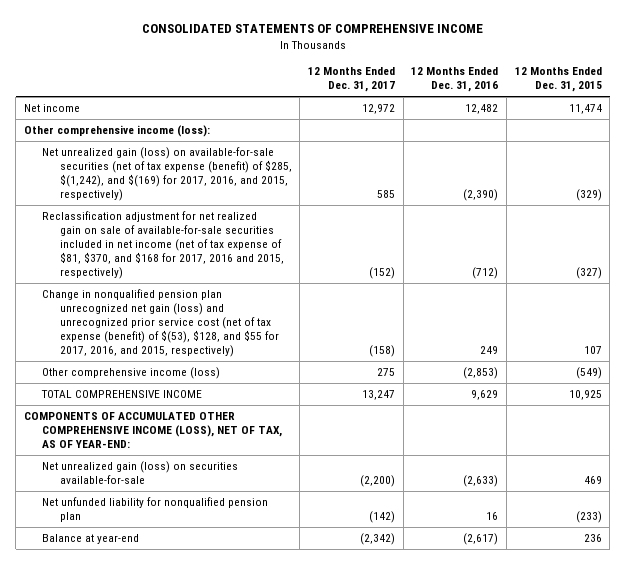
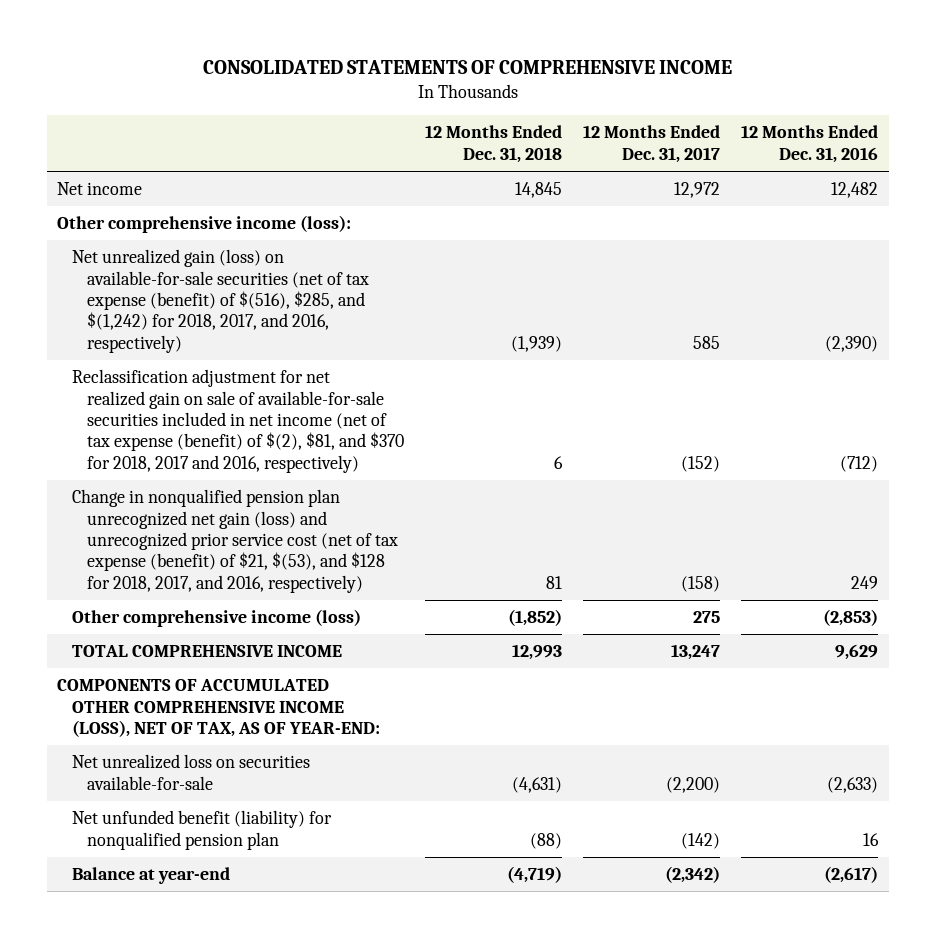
[514,67,602,93] 12 Months Ended Dec. 31, 2015 -> none
none -> [425,125,563,163] 12 Months Ended Dec. 31, 2018
[41,147,292,201] Net unrealized gain (loss) on available-for-sale securities (net of tax expense (benefit) of $285, $(1,242), and $(169) for 2017, 2016, and 2015, respectively) -> [72,249,370,353] Net unrealized gain (loss) on available-for-sale securities (net of tax expense (benefit) of $(516), $285, and $(1,242) for 2018, 2017, and 2016, respectively)
[41,211,284,279] Reclassification adjustment for net realized gain on sale of available-for-sale securities included in net income (net of tax expense of $81, $370, and $168 for 2017, 2016 and 2015, respectively) -> [72,369,405,473] Reclassification adjustment for net realized gain on sale of available-for-sale securities included in net income (net of tax expense (benefit) of $(2), $81, and $370 for 2018, 2017 and 2016, respectively)
[41,289,279,357] Change in nonqualified pension plan unrecognized net gain (loss) and unrecognized prior service cost (net of tax expense (benefit) of $(53), $128, and $55 for 2017, 2016, and 2015, respectively) -> [72,489,399,593] Change in nonqualified pension plan unrecognized net gain (loss) and unrecognized prior service cost (net of tax expense (benefit) of $21, $(53), and $128 for 2018, 2017, and 2016, respectively)
[41,461,238,485] Net unrealized gain (loss) on securities available-for-sale -> [72,754,311,790] Net unrealized loss on securities available-for-sale
[41,497,268,523] Net unfunded liability for nonqualified pension plan -> [72,810,333,850] Net unfunded benefit (liability) for nonqualified pension plan

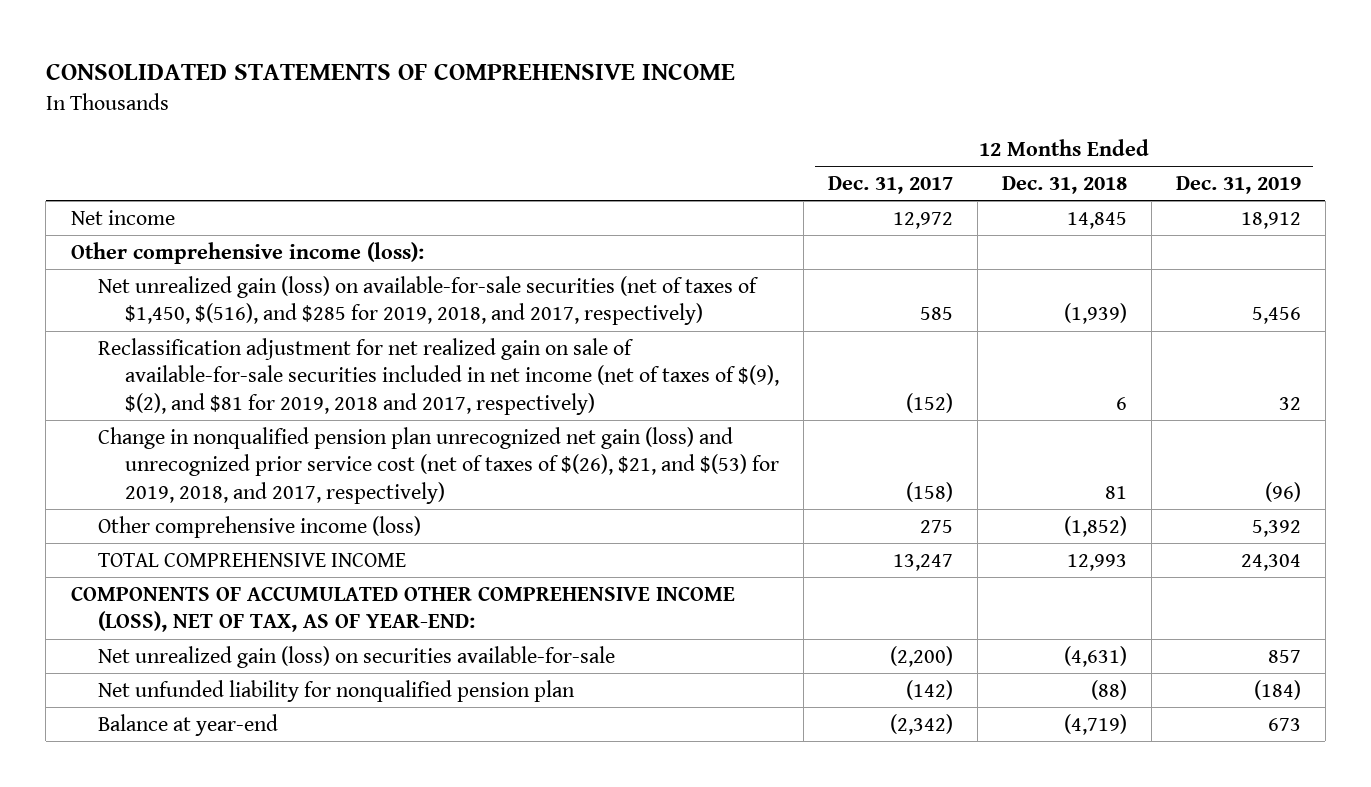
[741,125,879,163] 12 Months Ended Dec. 31, 2016 -> none
none -> [1175,176,1301,195] Dec. 31, 2019
[72,249,370,353] Net unrealized gain (loss) on available-for-sale securities (net of tax expense (benefit) of $(516), $285, and $(1,242) for 2018, 2017, and 2016, respectively) -> [97,275,759,326] Net unrealized gain (loss) on available-for-sale securities (net of taxes of $1,450, $(516), and $285 for 2019, 2018, and 2017, respectively)
[72,369,405,473] Reclassification adjustment for net realized gain on sale of available-for-sale securities included in net income (net of tax expense (benefit) of $(2), $81, and $370 for 2018, 2017 and 2016, respectively) -> [97,337,779,416] Reclassification adjustment for net realized gain on sale of available-for-sale securities included in net income (net of taxes of $(9), $(2), and $81 for 2019, 2018 and 2017, respectively)
[72,489,399,593] Change in nonqualified pension plan unrecognized net gain (loss) and unrecognized prior service cost (net of tax expense (benefit) of $21, $(53), and $128 for 2018, 2017, and 2016, respectively) -> [97,426,779,505] Change in nonqualified pension plan unrecognized net gain (loss) and unrecognized prior service cost (net of taxes of $(26), $21, and $(53) for 2019, 2018, and 2017, respectively)
[72,754,311,790] Net unrealized loss on securities available-for-sale -> [97,645,615,668] Net unrealized gain (loss) on securities available-for-sale
[72,810,333,850] Net unfunded benefit (liability) for nonqualified pension plan -> [97,679,575,702] Net unfunded liability for nonqualified pension plan

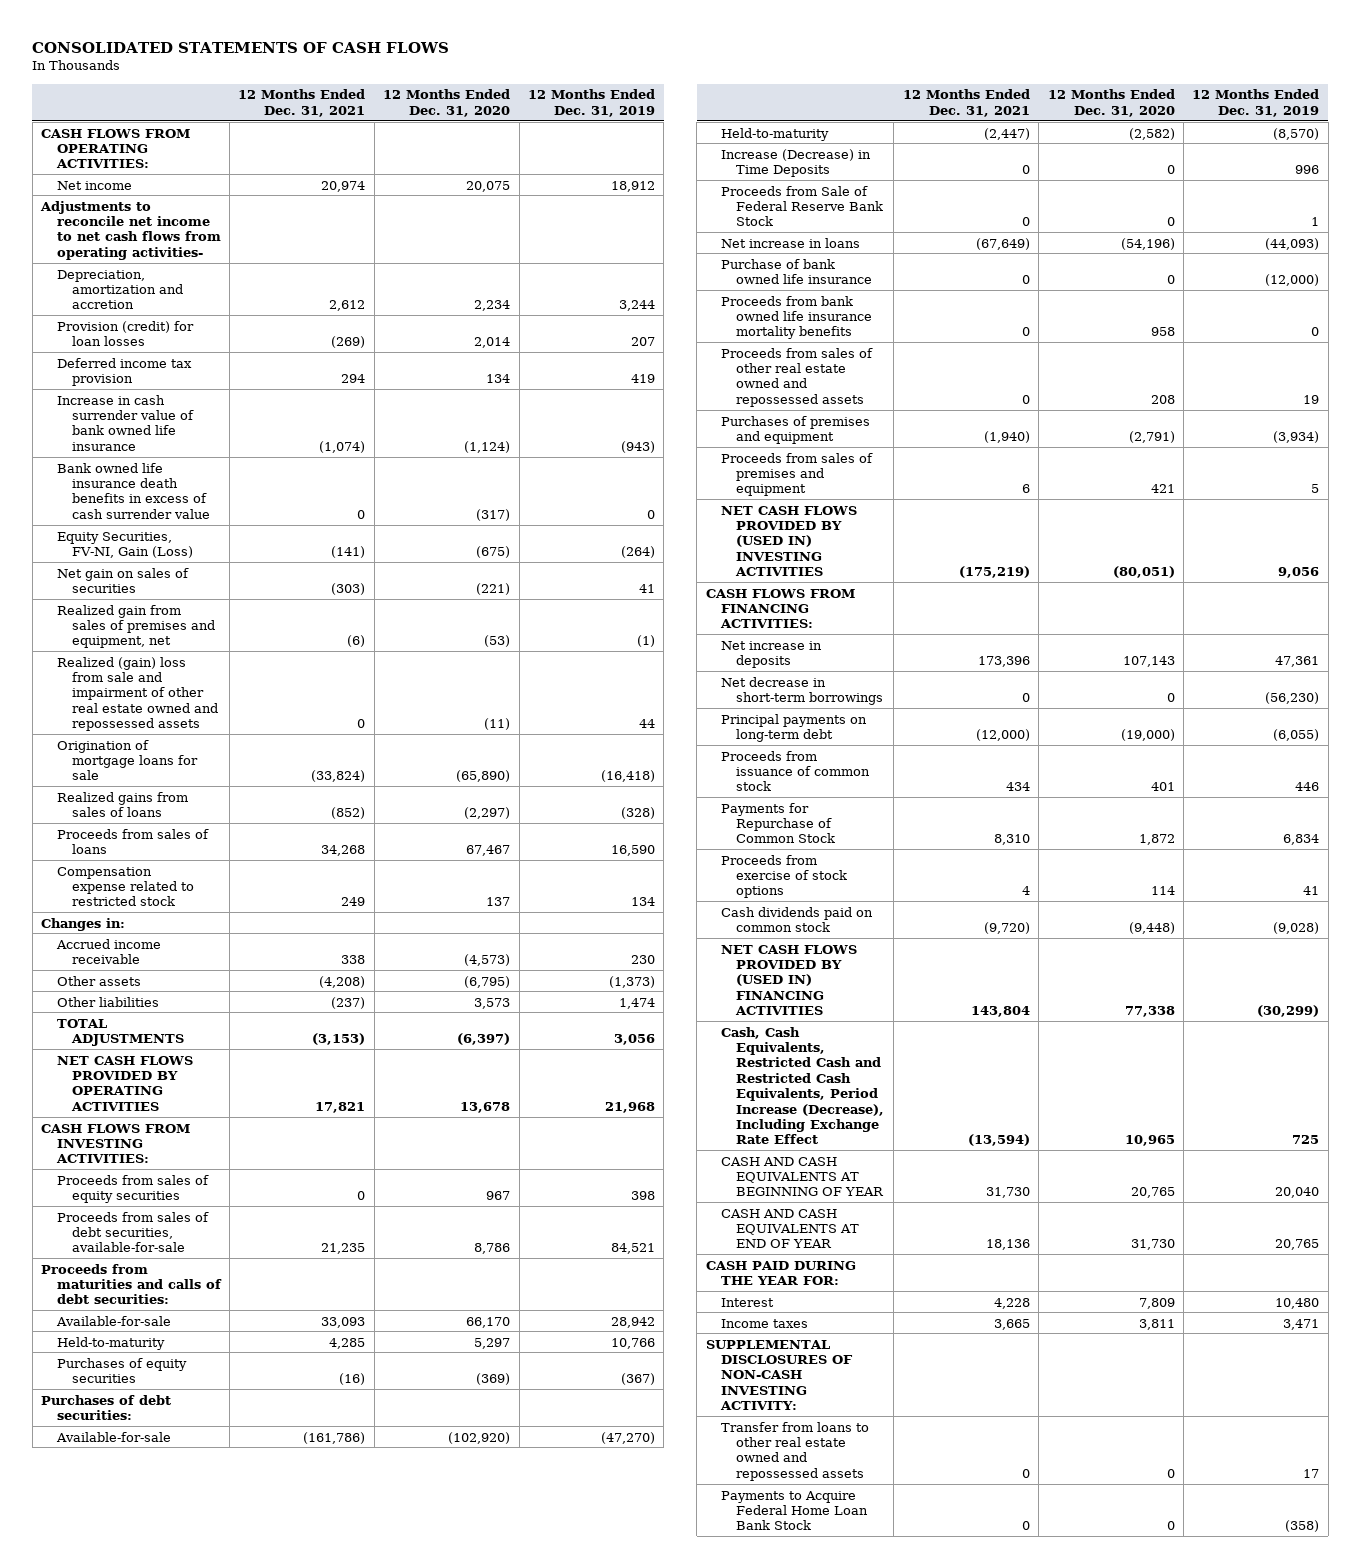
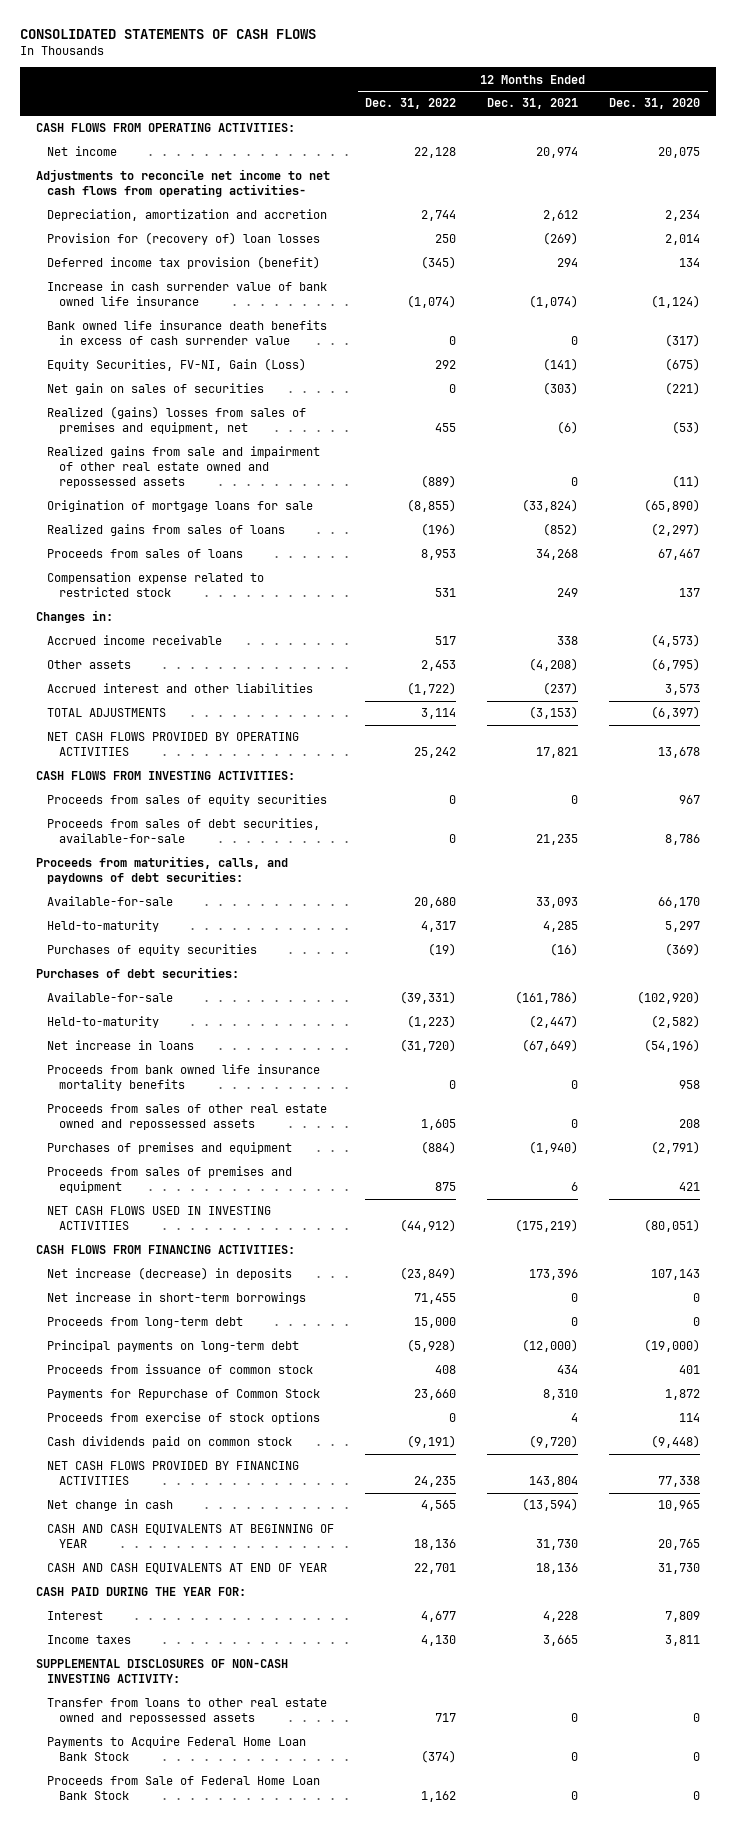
[527,89,655,117] 12 Months Ended Dec. 31, 2019 -> none
none -> [365,98,457,110] Dec. 31, 2022
[56,320,194,346] Provision (credit) for loan losses -> [47,232,321,246] Provision for (recovery of) loan losses
[56,357,192,386] Deferred income tax provision -> [47,256,321,270] Deferred income tax provision (benefit)
[56,604,215,649] Realized gain from sales of premises and equipment, net -> [47,406,307,435] Realized (gains) losses from sales of premises and equipment, net
[56,656,218,732] Realized (gain) loss from sale and impairment of other real estate owned and repossessed assets -> [47,446,321,489] Realized gains from sale and impairment of other real estate owned and repossessed assets
[56,996,159,1007] Other liabilities -> [47,683,314,694] Accrued interest and other liabilities
[41,1263,222,1305] Proceeds from maturities and calls of debt securities: -> [35,856,288,885] Proceeds from maturities, calls, and paydowns of debt securities:
[720,148,871,177] Increase (Decrease) in Time Deposits -> none
[720,185,884,227] Proceeds from Sale of Federal Reserve Bank Stock -> none
[720,258,873,284] Purchase of bank owned life insurance -> none
[720,505,857,577] NET CASH FLOWS PROVIDED BY (USED IN) INVESTING ACTIVITIES -> [47,1206,272,1231] NET CASH FLOWS USED IN INVESTING ACTIVITIES
[720,640,822,668] Net increase in deposits -> [47,1267,293,1281] Net increase (decrease) in deposits
[720,676,884,705] Net decrease in short-term borrowings -> [47,1292,307,1305] Net increase in short-term borrowings
none -> [47,1317,244,1329] Proceeds from long-term debt
[720,944,857,1016] NET CASH FLOWS PROVIDED BY (USED IN) FINANCING ACTIVITIES -> [47,1461,300,1486] NET CASH FLOWS PROVIDED BY FINANCING ACTIVITIES
[720,1026,885,1145] Cash, Cash Equivalents, Restricted Cash and Restricted Cash Equivalents, Period Increase (Decrease), Including Exchange Rate Effect -> [47,1499,174,1512] Net change in cash
none -> [47,1776,321,1801] Proceeds from Sale of Federal Home Loan Bank Stock

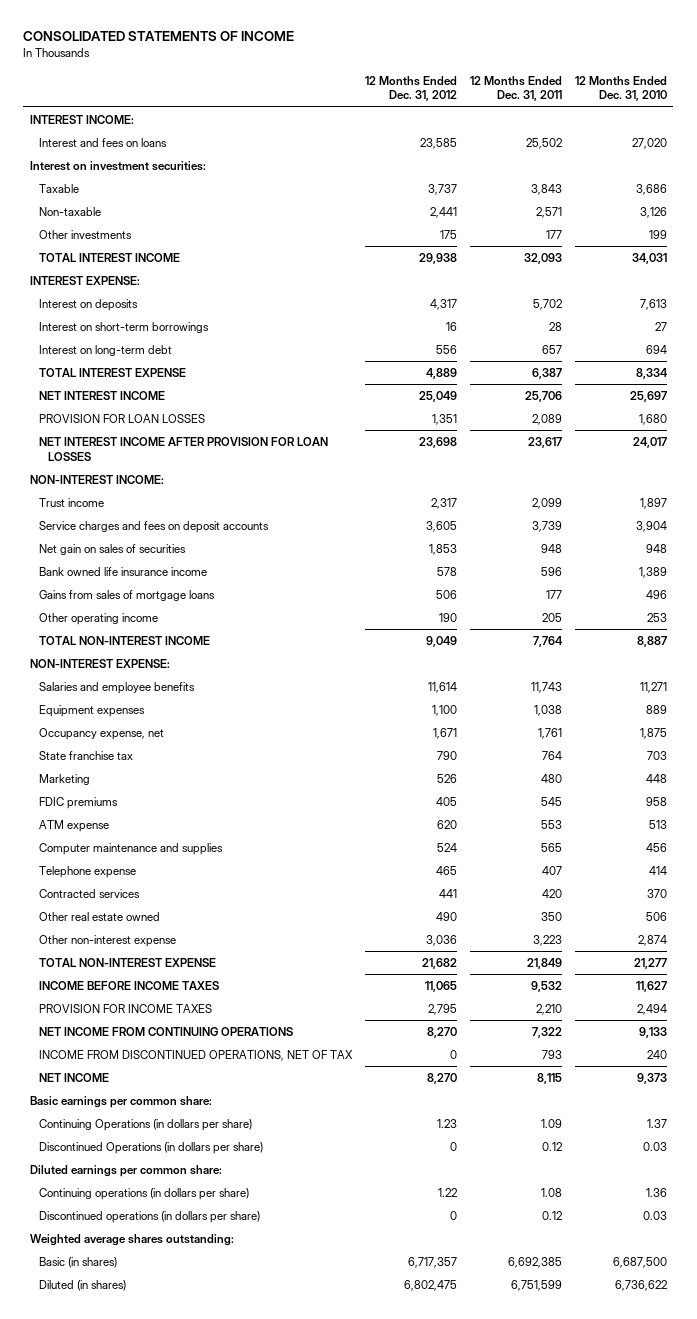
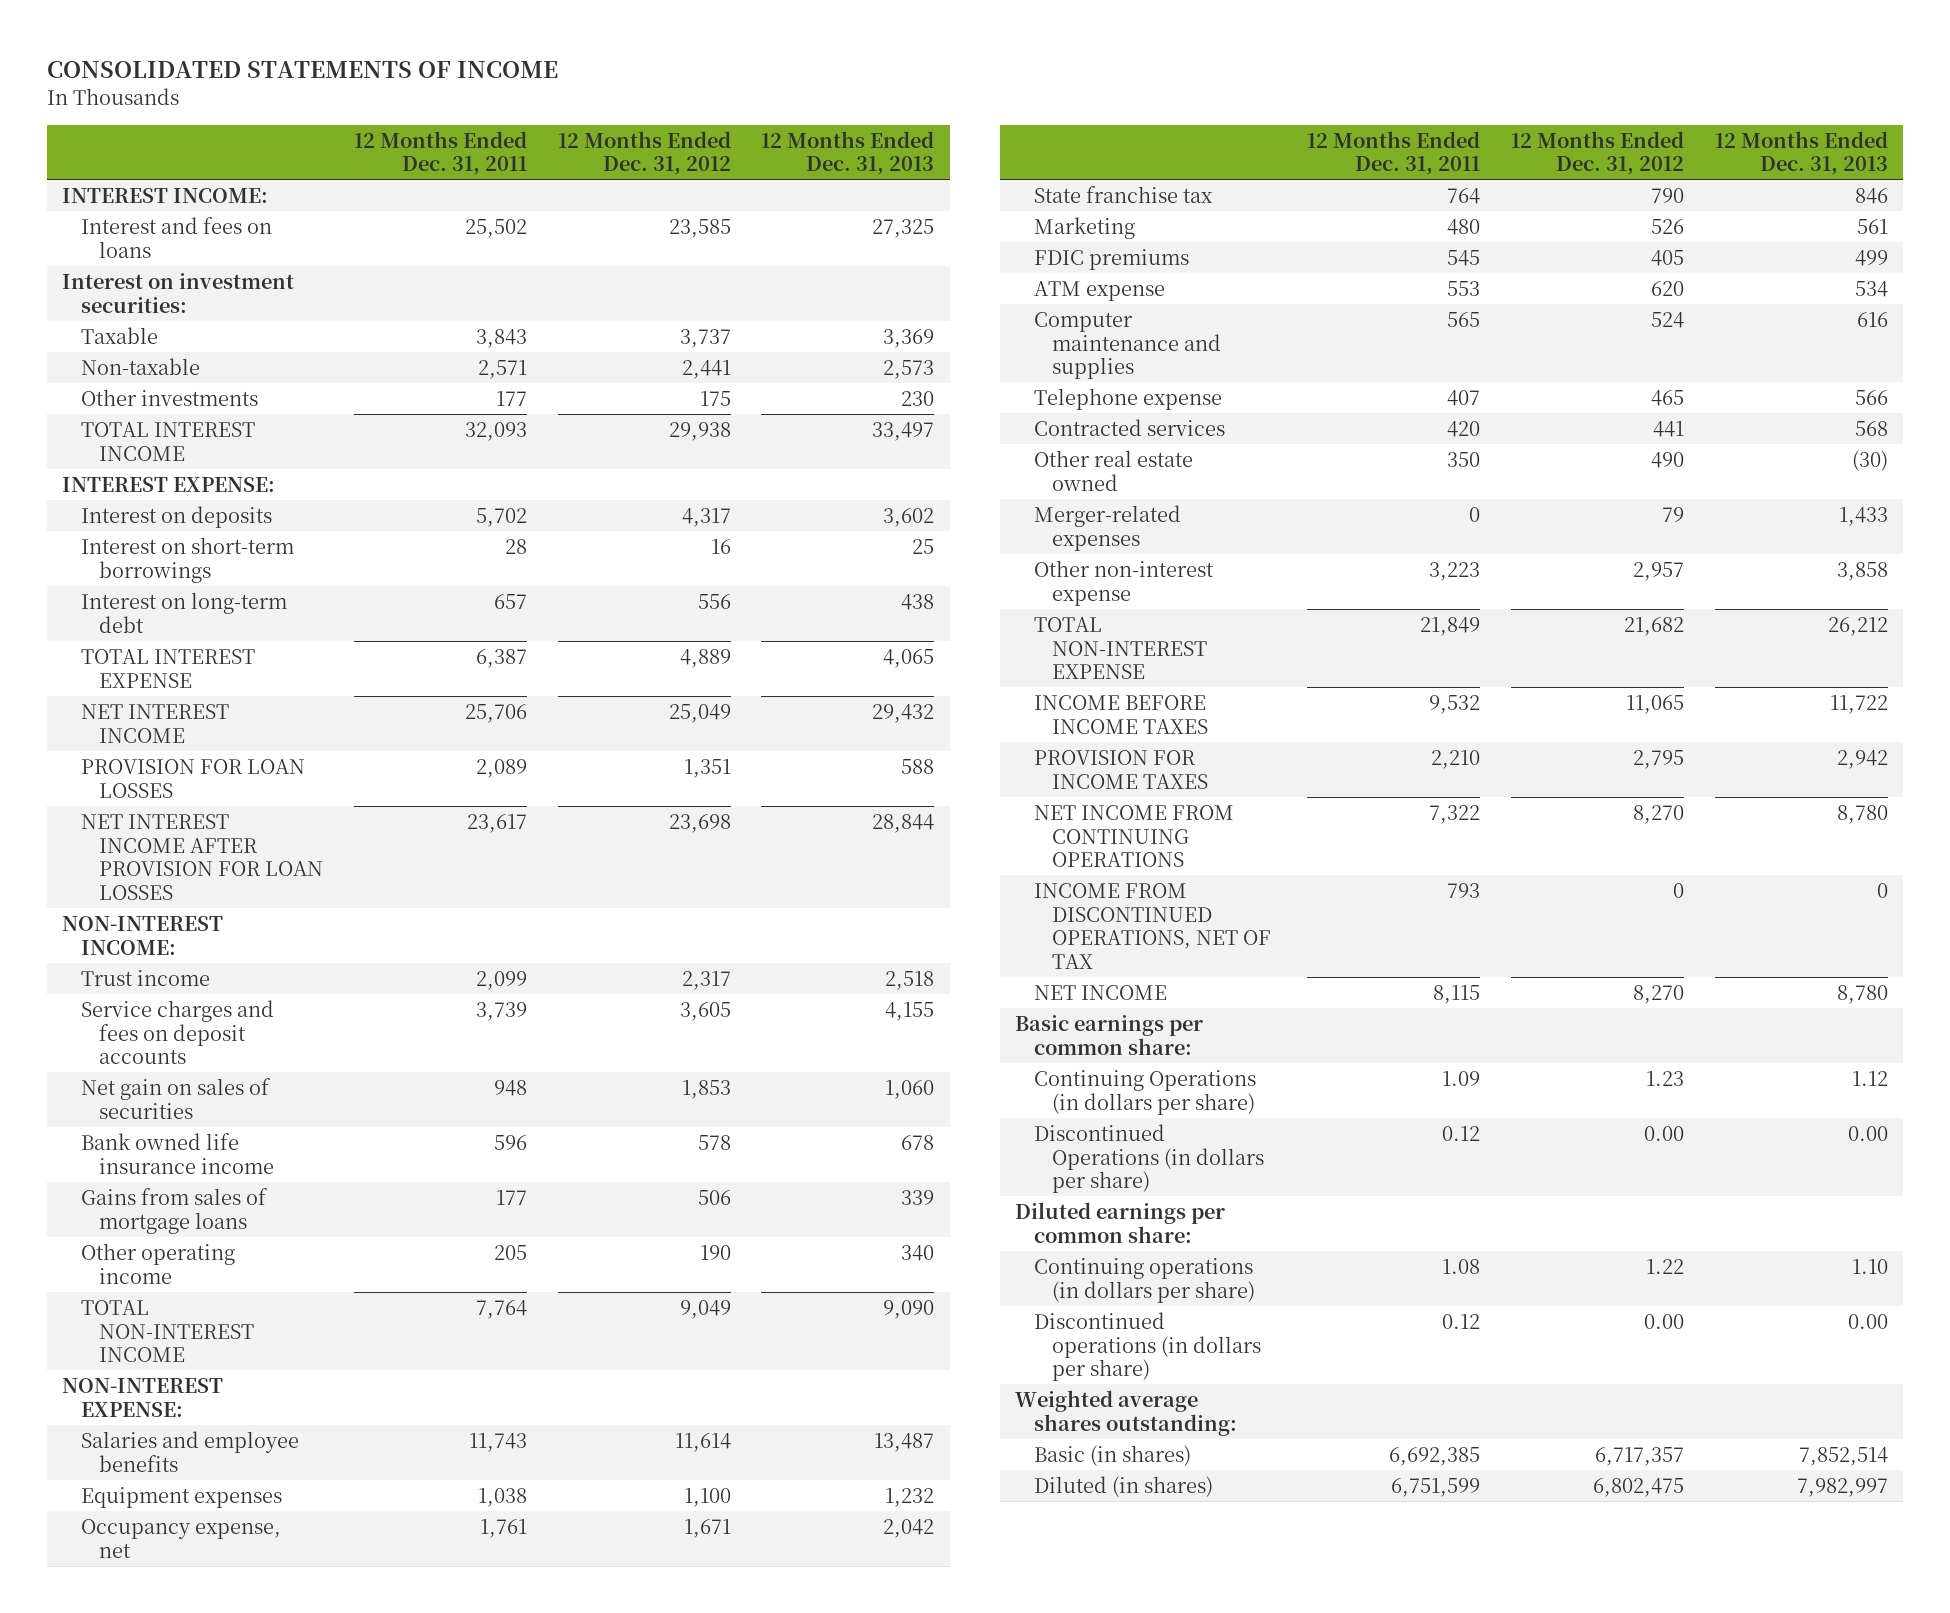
[574,75,667,102] 12 Months Ended Dec. 31, 2010 -> none
none -> [761,130,935,176] 12 Months Ended Dec. 31, 2013
none -> [1033,504,1181,551] Merger-related expenses
[425,934,457,946] 3,036 -> [1632,561,1684,581] 2,957
[449,1141,457,1151] 0 -> [1643,1125,1684,1141] 0.00
[449,1210,457,1220] 0 -> [1643,1313,1684,1329] 0.00

